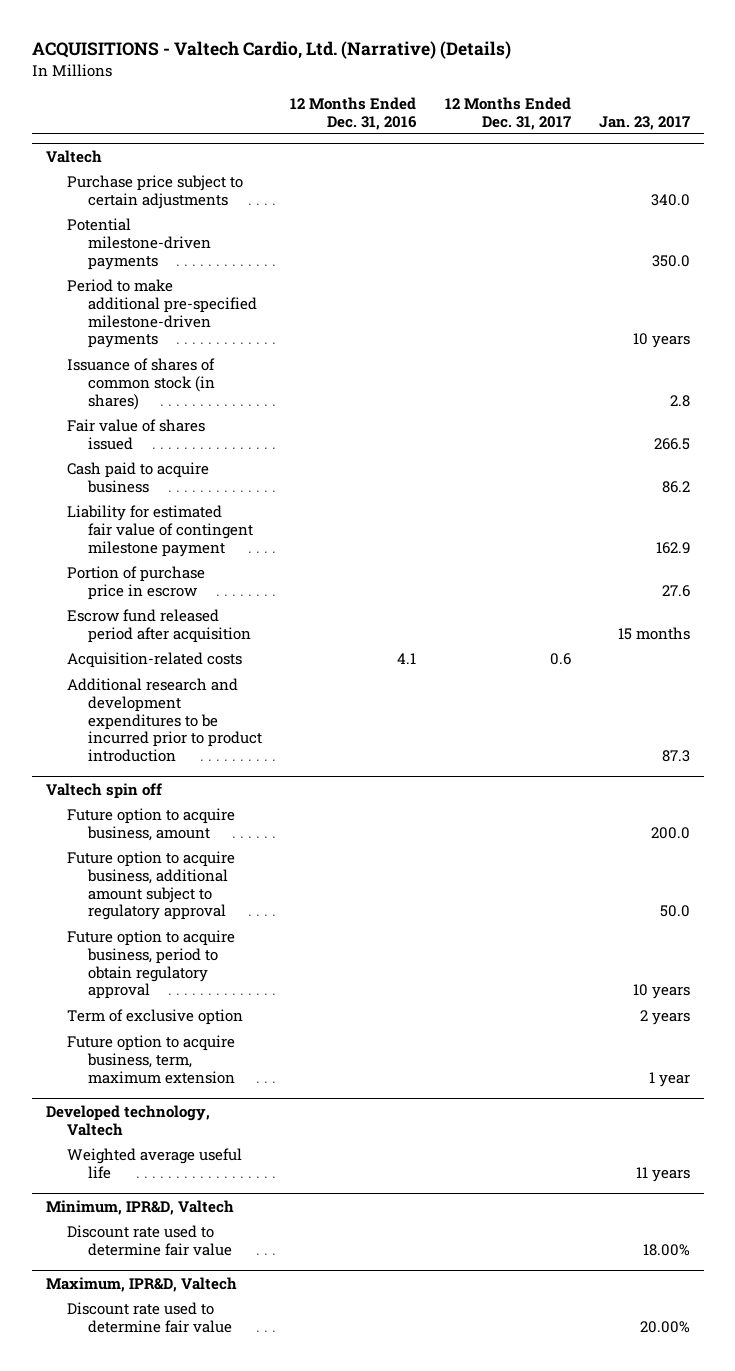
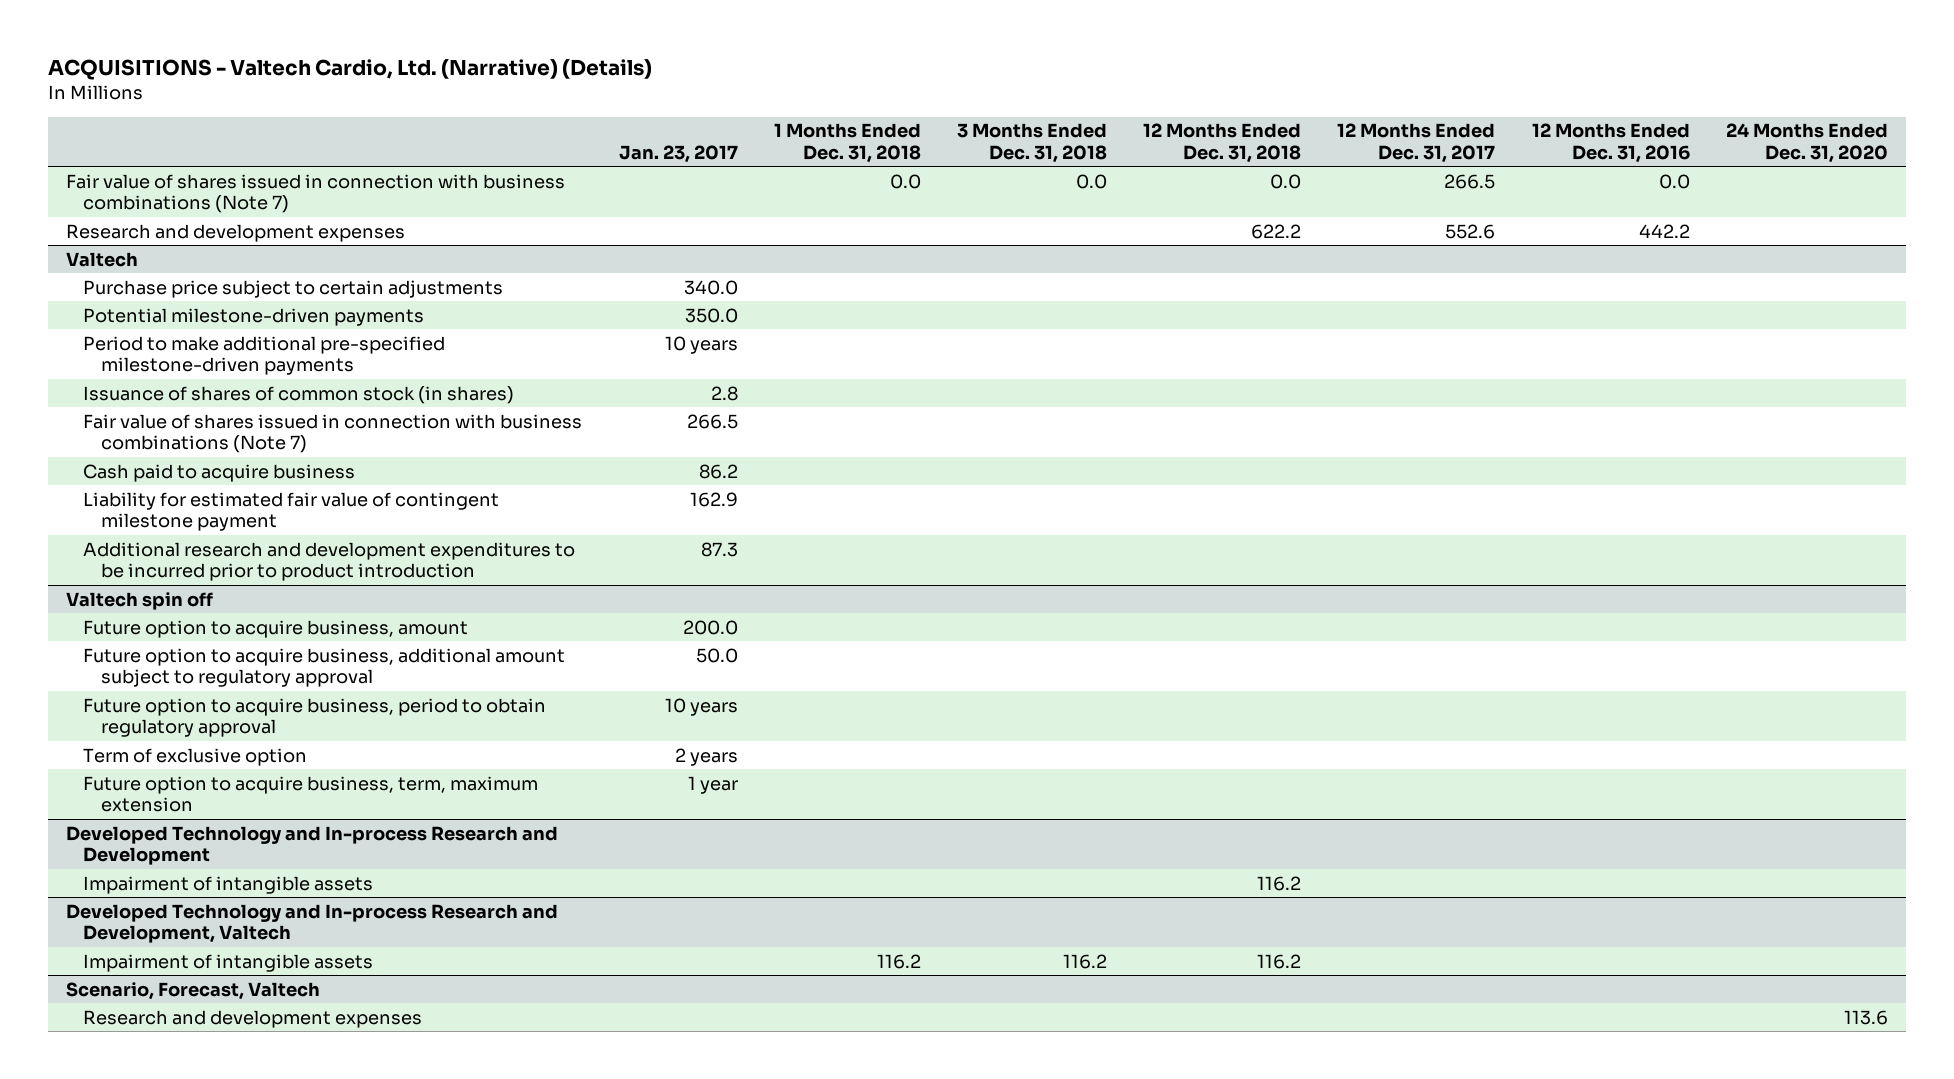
none -> [773,123,921,163] 1 Months Ended Dec. 31, 2018
none -> [957,123,1108,163] 3 Months Ended Dec. 31, 2018
none -> [1143,123,1302,163] 12 Months Ended Dec. 31, 2018
none -> [1725,123,1888,163] 24 Months Ended Dec. 31, 2020
none -> [65,173,565,214] Fair value of shares issued in connection with business combinations (Note 7)
none -> [65,223,405,242] Research and development expenses
[67,419,206,450] Fair value of shares issued -> [83,413,583,454] Fair value of shares issued in connection with business combinations (Note 7)
[67,566,206,600] Portion of purchase price in escrow -> none
[67,609,252,643] Escrow fund released period after acquisition -> none
[67,652,243,669] Acquisition-related costs -> none
[45,1105,210,1136] Developed technology, Valtech -> none
[67,1148,243,1179] Weighted average useful life -> none
[45,1200,234,1216] Minimum, IPR&D, Valtech -> none
[67,1225,233,1256] Discount rate used to determine fair value -> none
[45,1277,237,1293] Maximum, IPR&D, Valtech -> none
[67,1302,233,1333] Discount rate used to determine fair value -> none
none -> [65,825,558,866] Developed Technology and In-process Research and Development
none -> [83,875,374,894] Impairment of intangible assets
none -> [65,903,558,944] Developed Technology and In-process Research and Development, Valtech
none -> [83,953,374,972] Impairment of intangible assets
none -> [65,981,320,1000] Scenario, Forecast, Valtech
none -> [83,1009,423,1028] Research and development expenses

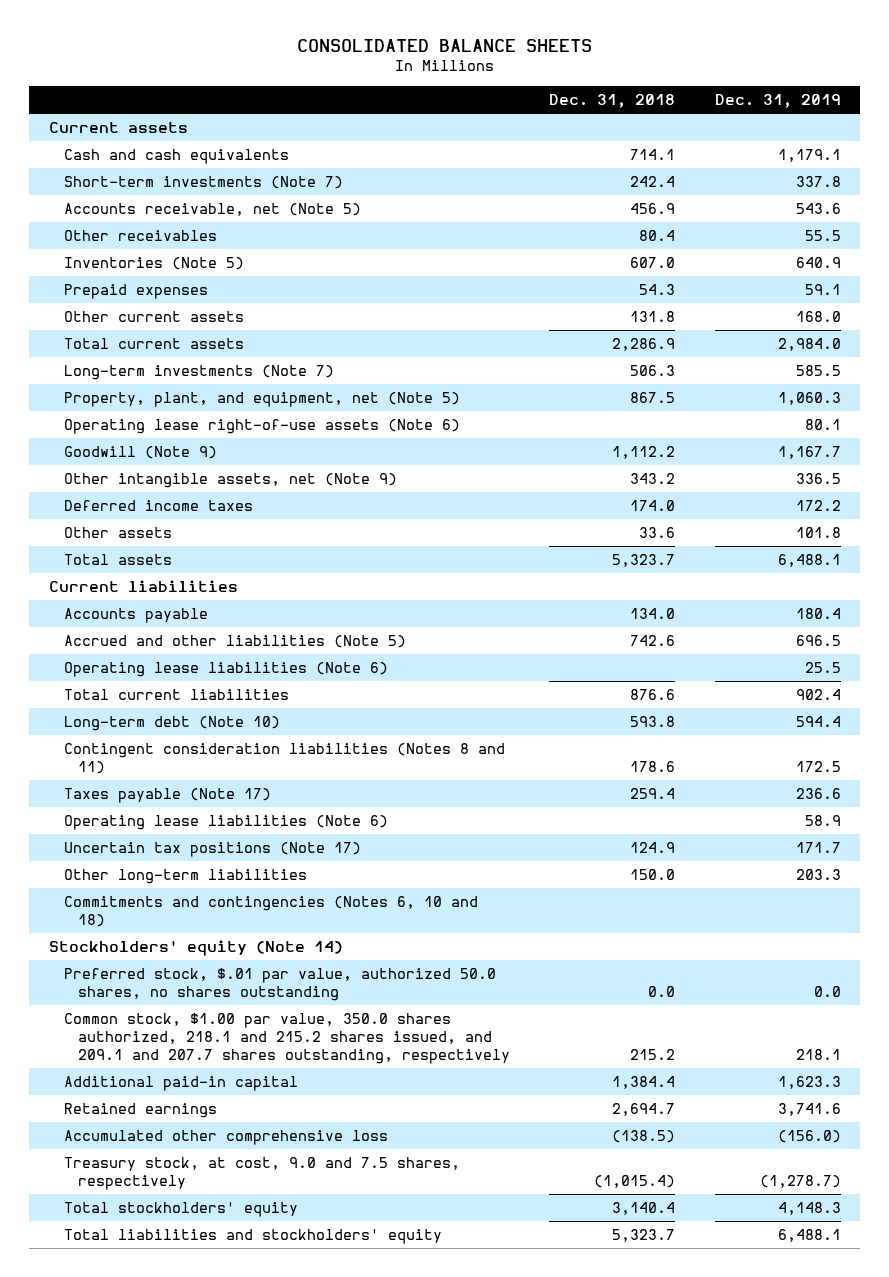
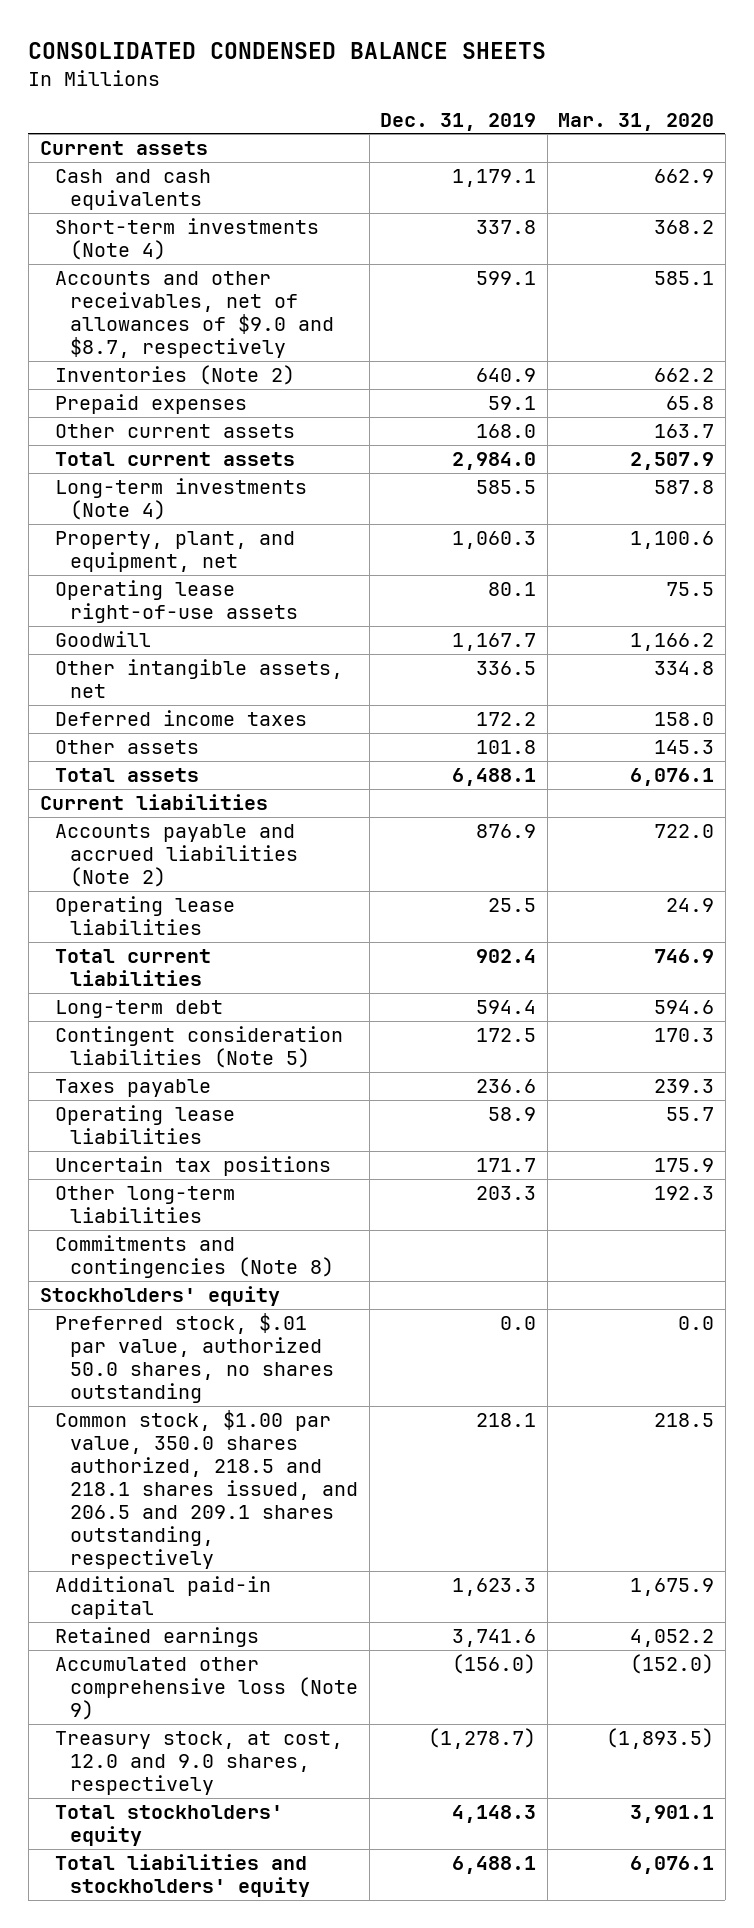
[296,38,592,52] CONSOLIDATED BALANCE SHEETS -> [28,42,547,60] CONSOLIDATED CONDENSED BALANCE SHEETS
[549,94,676,109] Dec. 31, 2018 -> none
none -> [558,112,715,131] Mar. 31, 2020
[63,203,361,217] Accounts receivable, net (Note 5) -> none
[63,230,217,242] Other receivables -> none
[63,176,343,190] Short-term investments (Note 7) -> [54,218,319,261] Short-term investments (Note 4)
none -> [54,271,334,358] Accounts and other receivables, net of allowances of $9.0 and $8.7, respectively
[63,257,244,271] Inventories (Note 5) -> [54,365,295,386] Inventories (Note 2)
[63,365,334,381] Long-term investments (Note 7) -> [54,478,307,521] Long-term investments (Note 4)
[63,392,460,408] Property, plant, and equipment, net (Note 5) -> [54,531,295,573] Property, plant, and equipment, net
[63,419,460,435] Operating lease right-of-use assets (Note 6) -> [54,580,298,624] Operating lease right-of-use assets
[63,446,217,460] Goodwill (Note 9) -> [54,631,151,648] Goodwill
[63,473,397,489] Other intangible assets, net (Note 9) -> [54,659,343,699] Other intangible assets, net
[63,608,208,624] Accounts payable -> none
[63,635,406,649] Accrued and other liabilities (Note 5) -> none
none -> [54,824,298,887] Accounts payable and accrued liabilities (Note 2)
[63,662,388,678] Operating lease liabilities (Note 6) -> [54,896,235,936] Operating lease liabilities
[63,716,280,732] Long-term debt (Note 10) -> [54,1000,223,1019] Long-term debt
[63,743,505,775] Contingent consideration liabilities (Notes 8 and 11) -> [54,1026,343,1069] Contingent consideration liabilities (Note 5)
[63,788,271,804] Taxes payable (Note 17) -> [54,1079,211,1098] Taxes payable
[63,815,388,831] Operating lease liabilities (Note 6) -> [54,1105,235,1145] Operating lease liabilities
[63,842,361,858] Uncertain tax positions (Note 17) -> [54,1156,331,1177] Uncertain tax positions
[63,896,478,928] Commitments and contingencies (Notes 6, 10 and 18) -> [54,1235,334,1279] Commitments and contingencies (Note 8)
[48,940,343,957] Stockholders' equity (Note 14) -> [39,1286,280,1307] Stockholders' equity
[63,1013,511,1065] Common stock, $1.00 par value, 350.0 shares authorized, 218.1 and 215.2 shares issued, and 209.1 and 207.7 shares outstanding, respectively -> [54,1410,358,1569] Common stock, $1.00 par value, 350.0 shares authorized, 218.5 and 218.1 shares issued, and 206.5 and 209.1 shares outstanding, respectively
[63,1130,388,1146] Accumulated other comprehensive loss -> [54,1657,358,1720] Accumulated other comprehensive loss (Note 9)
[63,1157,460,1191] Treasury stock, at cost, 9.0 and 7.5 shares, respectively -> [54,1731,343,1795] Treasury stock, at cost, 12.0 and 9.0 shares, respectively

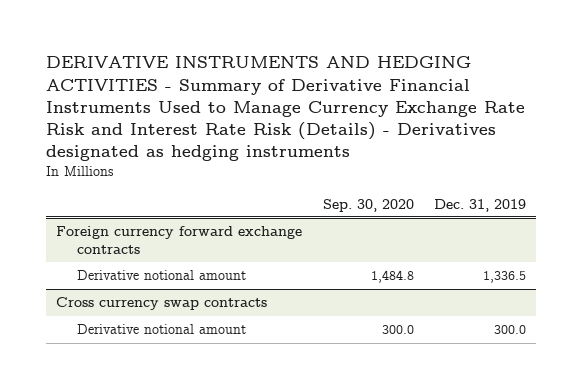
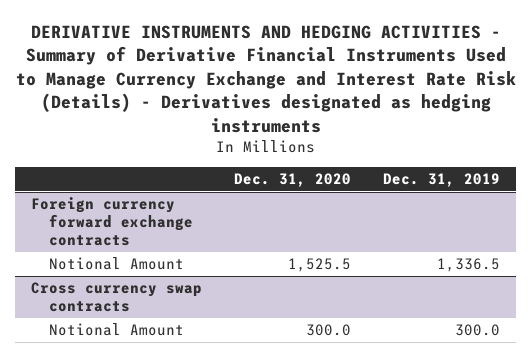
[46,56,526,161] DERIVATIVE INSTRUMENTS AND HEDGING ACTIVITIES - Summary of Derivative Financial Instruments Used to Manage Currency Exchange Rate Risk and Interest Rate Risk (Details) - Derivatives designated as hedging instruments -> [15,25,516,133] DERIVATIVE INSTRUMENTS AND HEDGING ACTIVITIES - Summary of Derivative Financial Instruments Used to Manage Currency Exchange and Interest Rate Risk (Details) - Derivatives designated as hedging instruments
[322,198,414,212] Sep. 30, 2020 -> none
none -> [234,173,352,188] Dec. 31, 2020
[77,270,247,281] Derivative notional amount -> [49,257,185,271] Notional Amount
[77,324,247,335] Derivative notional amount -> [49,323,185,337] Notional Amount

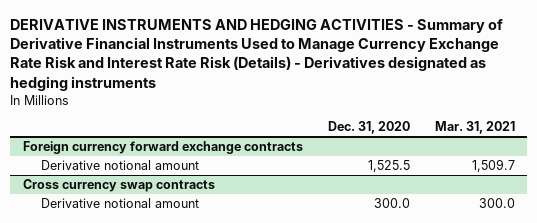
[15,25,516,133] DERIVATIVE INSTRUMENTS AND HEDGING ACTIVITIES - Summary of Derivative Financial Instruments Used to Manage Currency Exchange and Interest Rate Risk (Details) - Derivatives designated as hedging instruments -> [10,18,504,91] DERIVATIVE INSTRUMENTS AND HEDGING ACTIVITIES - Summary of Derivative Financial Instruments Used to Manage Currency Exchange Rate Risk and Interest Rate Risk (Details) - Derivatives designated as hedging instruments
[383,173,501,188] Dec. 31, 2019 -> none
none -> [434,121,515,135] Mar. 31, 2021
[49,257,185,271] Notional Amount -> [40,160,199,171] Derivative notional amount
[49,323,185,337] Notional Amount -> [40,198,199,209] Derivative notional amount

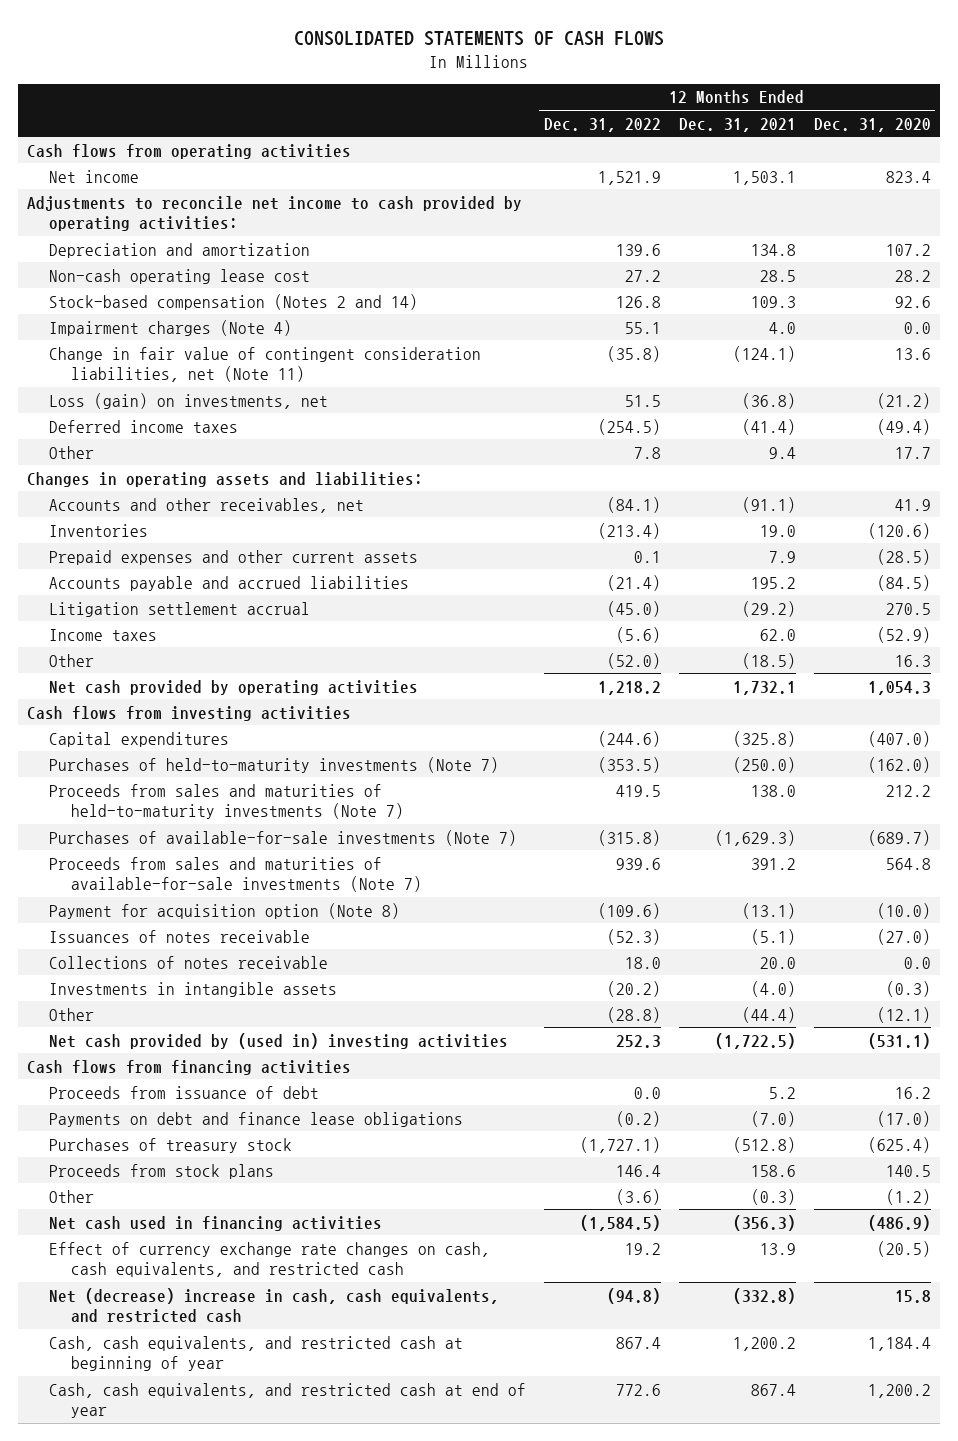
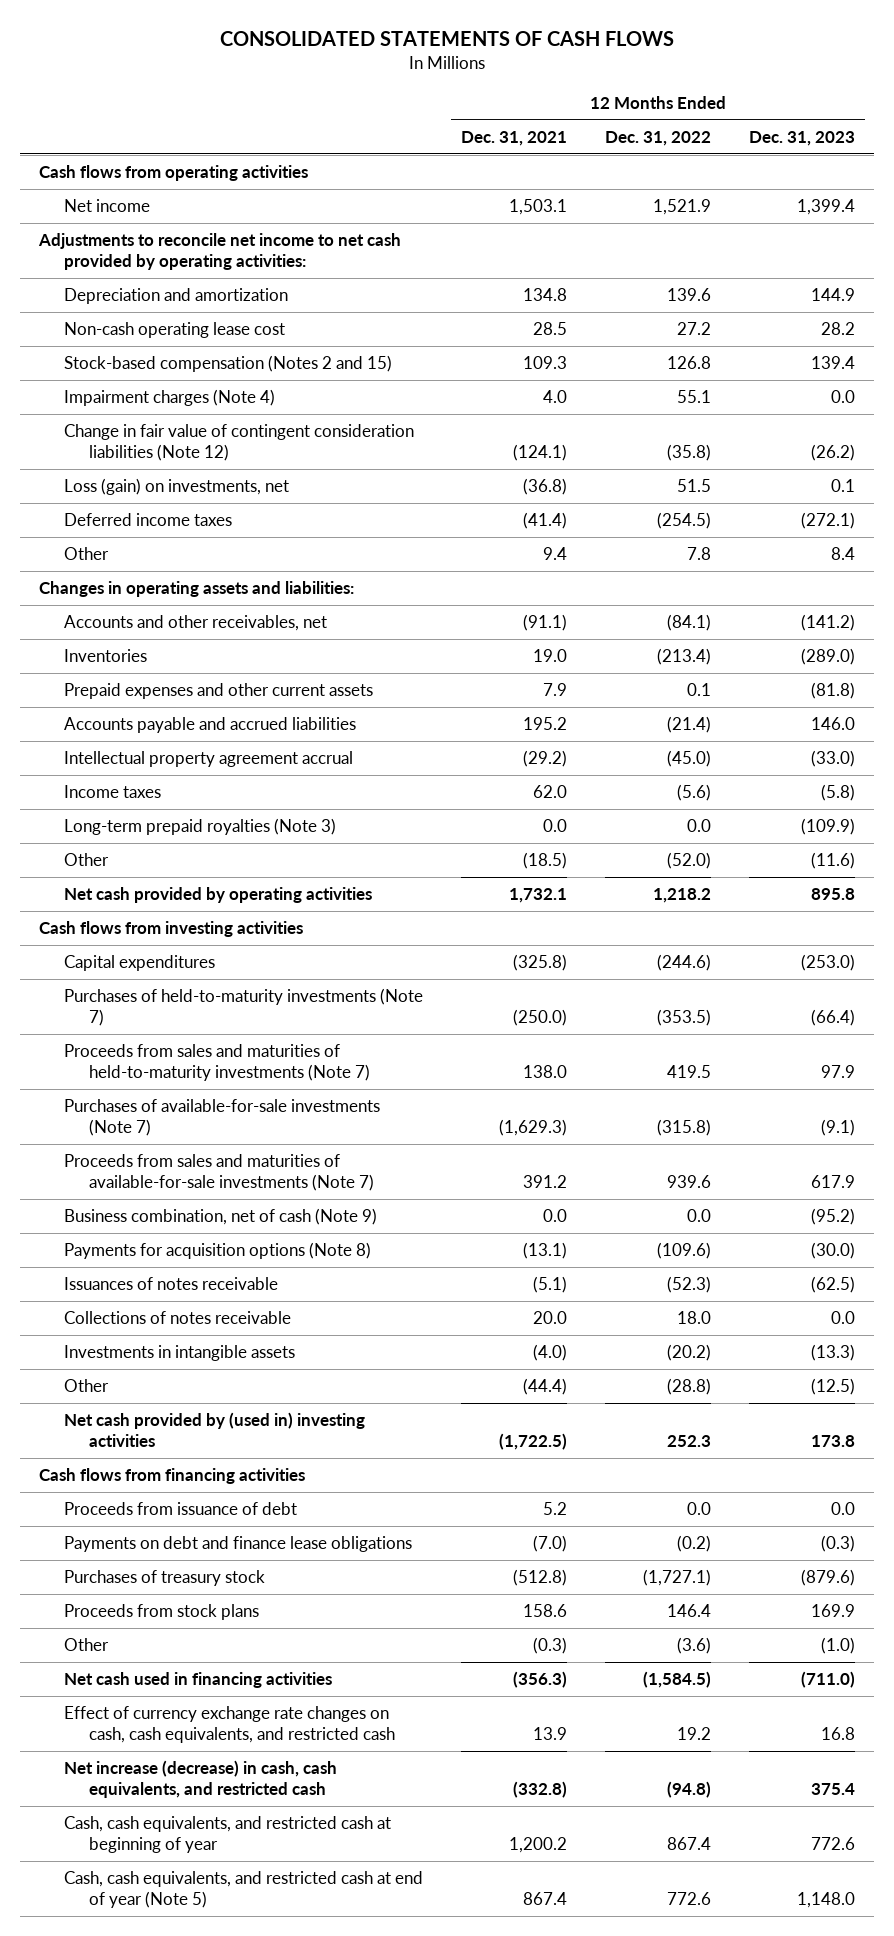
[813,117,931,132] Dec. 31, 2020 -> none
none -> [749,130,856,146] Dec. 31, 2023
[27,195,523,232] Adjustments to reconcile net income to cash provided by operating activities: -> [37,233,401,271] Adjustments to reconcile net income to net cash provided by operating activities:
[48,293,418,310] Stock-based compensation (Notes 2 and 14) -> [63,355,392,373] Stock-based compensation (Notes 2 and 15)
[48,346,481,383] Change in fair value of contingent consideration liabilities, net (Note 11) -> [63,424,414,462] Change in fair value of contingent consideration liabilities (Note 12)
[48,601,310,617] Litigation settlement accrual -> [63,751,353,768] Intellectual property agreement accrual
none -> [63,818,336,836] Long-term prepaid royalties (Note 3)
none -> [63,1208,377,1226] Business combination, net of cash (Note 9)
[48,902,400,919] Payment for acquisition option (Note 8) -> [63,1242,371,1260] Payments for acquisition options (Note 8)
[48,1287,499,1324] Net (decrease) increase in cash, cash equivalents, and restricted cash -> [63,1760,337,1799] Net increase (decrease) in cash, cash equivalents, and restricted cash
[48,1382,526,1419] Cash, cash equivalents, and restricted cash at end of year -> [63,1871,423,1909] Cash, cash equivalents, and restricted cash at end of year (Note 5)

